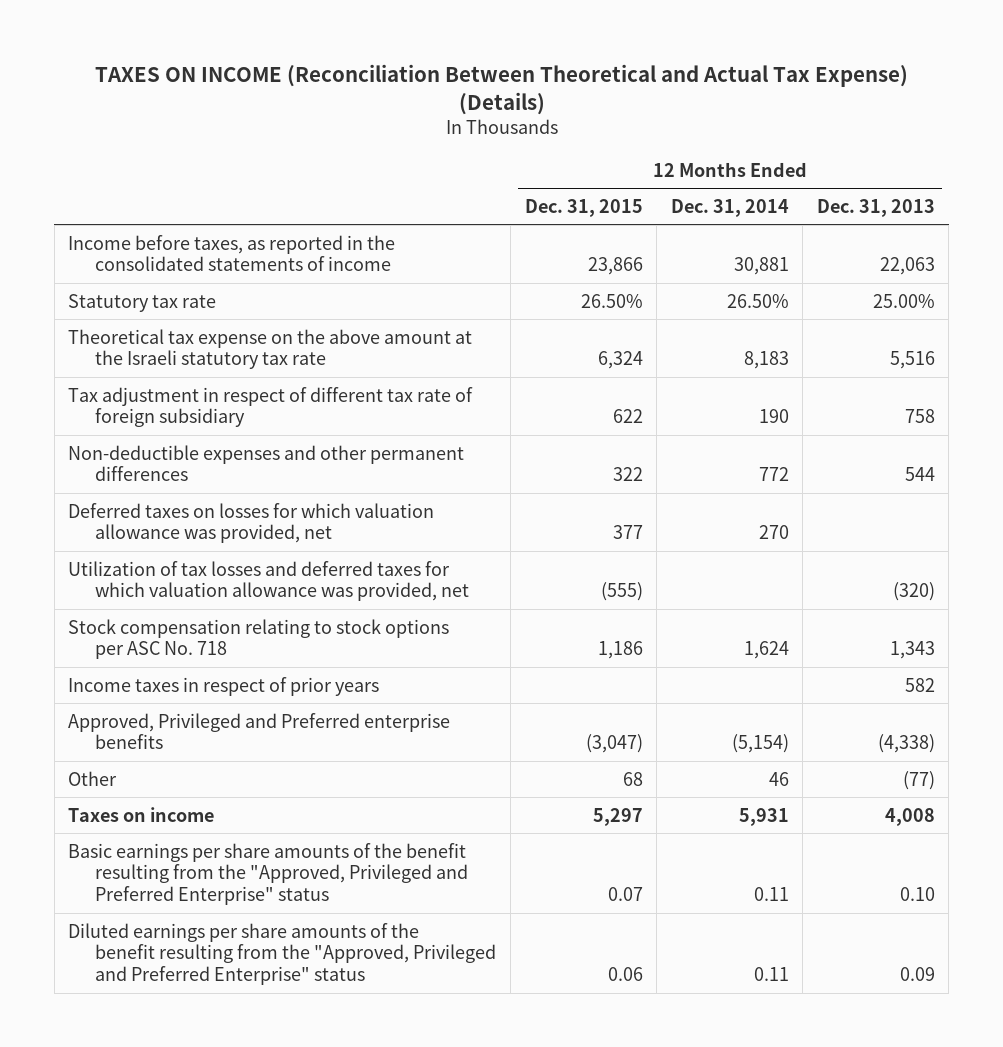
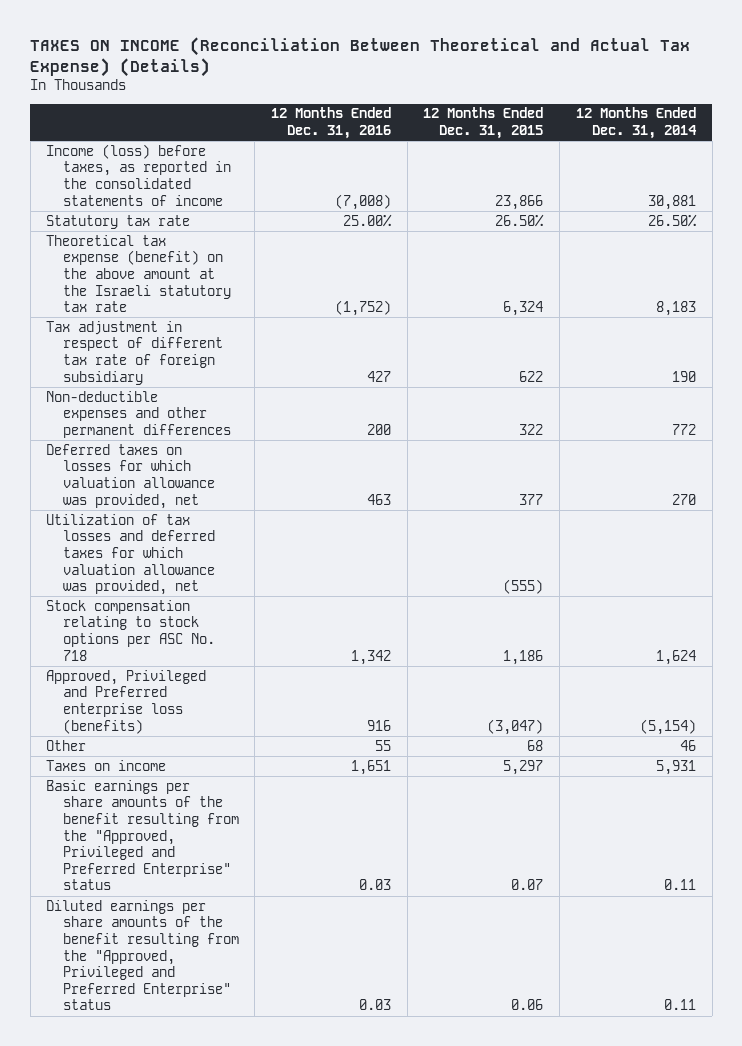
[816,198,935,217] Dec. 31, 2013 -> none
none -> [270,107,391,140] 12 Months Ended Dec. 31, 2016
[68,234,396,272] Income before taxes, as reported in the consolidated statements of income -> [46,143,231,206] Income (loss) before taxes, as reported in the consolidated statements of income
[68,328,473,370] Theoretical tax expense on the above amount at the Israeli statutory tax rate -> [46,234,231,313] Theoretical tax expense (benefit) on the above amount at the Israeli statutory tax rate
[68,676,380,696] Income taxes in respect of prior years -> none
[68,712,451,750] Approved, Privileged and Preferred enterprise benefits -> [46,669,207,734] Approved, Privileged and Preferred enterprise loss (benefits)

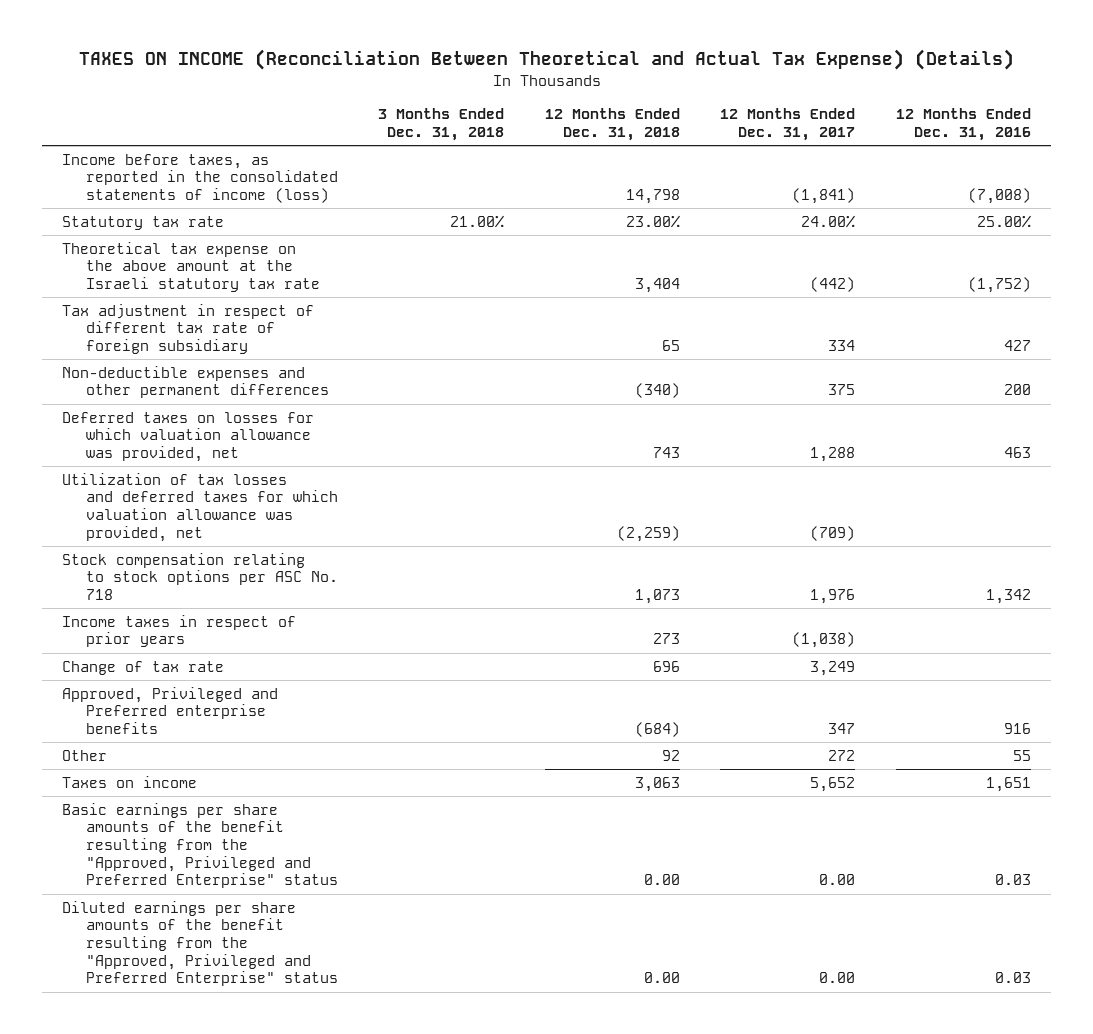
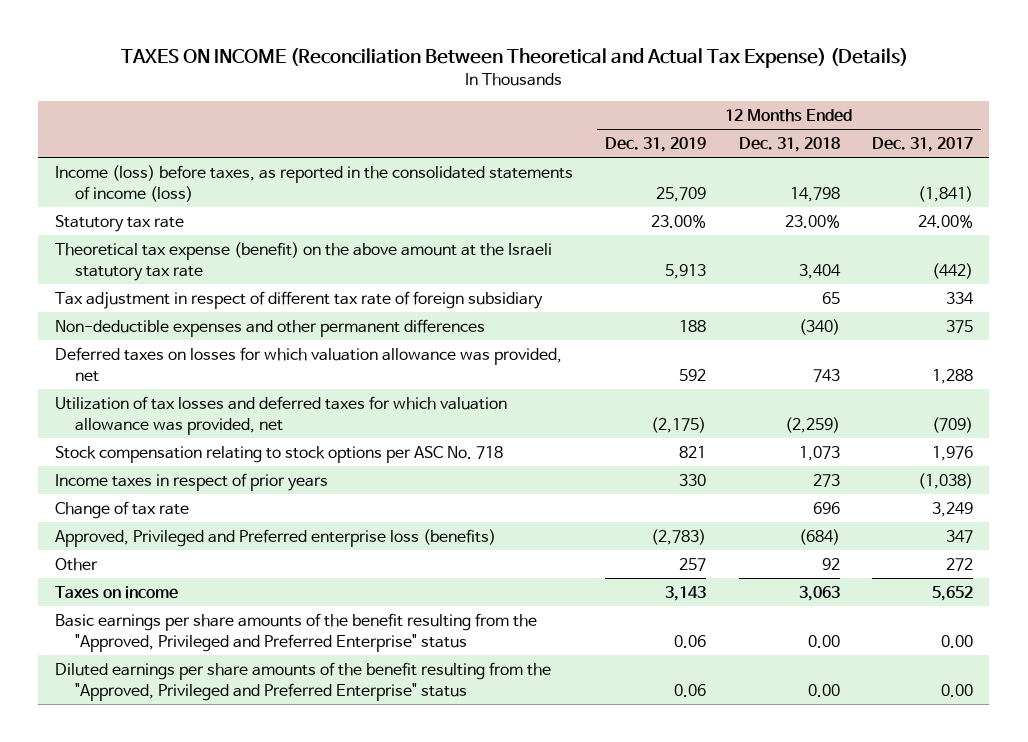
[378,108,505,141] 3 Months Ended Dec. 31, 2018 -> none
[896,108,1032,141] 12 Months Ended Dec. 31, 2016 -> none
none -> [605,137,707,153] Dec. 31, 2019
[62,153,338,204] Income before taxes, as reported in the consolidated statements of income (loss) -> [54,164,573,202] Income (loss) before taxes, as reported in the consolidated statements of income (loss)
[62,241,320,293] Theoretical tax expense on the above amount at the Israeli statutory tax rate -> [54,241,552,281] Theoretical tax expense (benefit) on the above amount at the Israeli statutory tax rate
[62,686,279,735] Approved, Privileged and Preferred enterprise benefits -> [54,528,496,547] Approved, Privileged and Preferred enterprise loss (benefits)

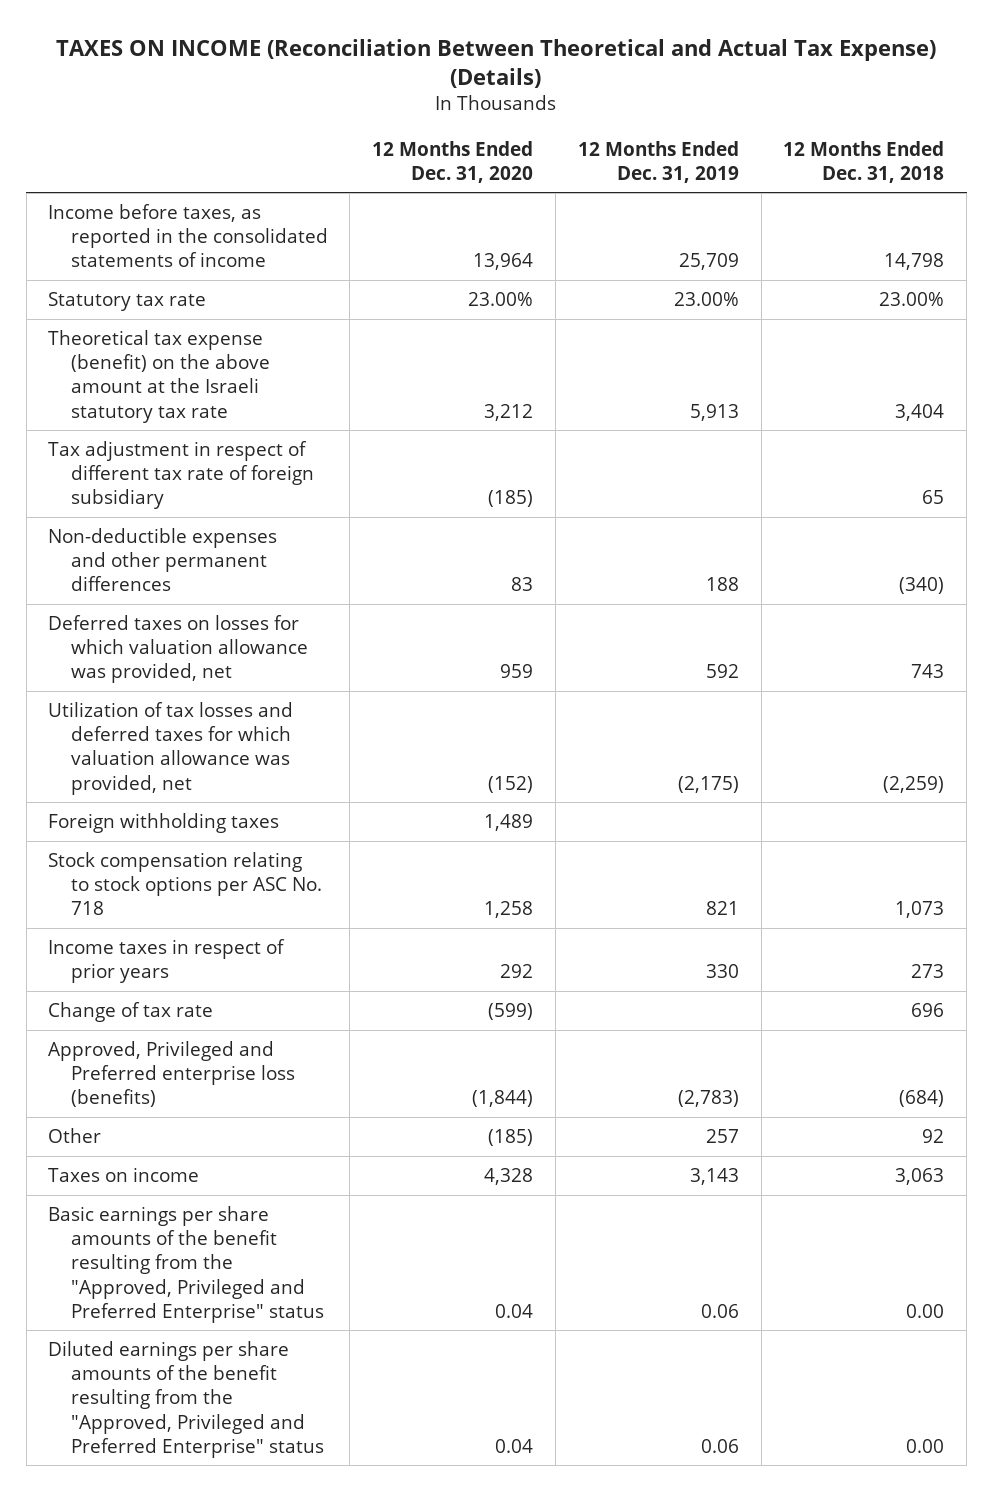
[872,137,974,153] Dec. 31, 2017 -> none
none -> [372,140,534,183] 12 Months Ended Dec. 31, 2020
[54,164,573,202] Income (loss) before taxes, as reported in the consolidated statements of income (loss) -> [48,204,328,268] Income before taxes, as reported in the consolidated statements of income
none -> [48,813,280,834] Foreign withholding taxes

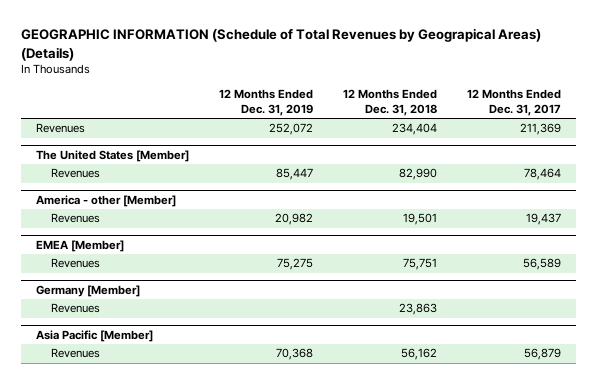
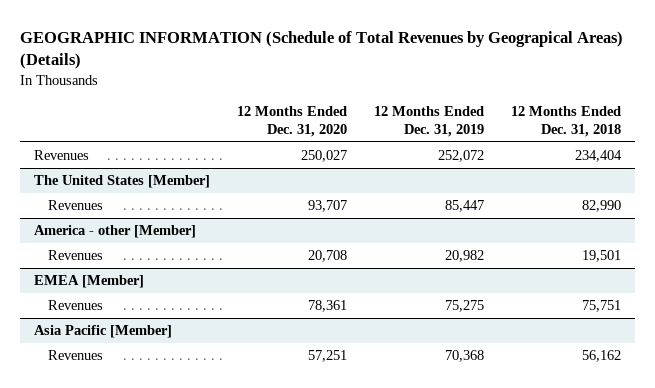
[466,89,561,116] 12 Months Ended Dec. 31, 2017 -> none
none -> [237,106,348,138] 12 Months Ended Dec. 31, 2020
[36,284,141,297] Germany [Member] -> none
[50,303,100,314] Revenues -> none

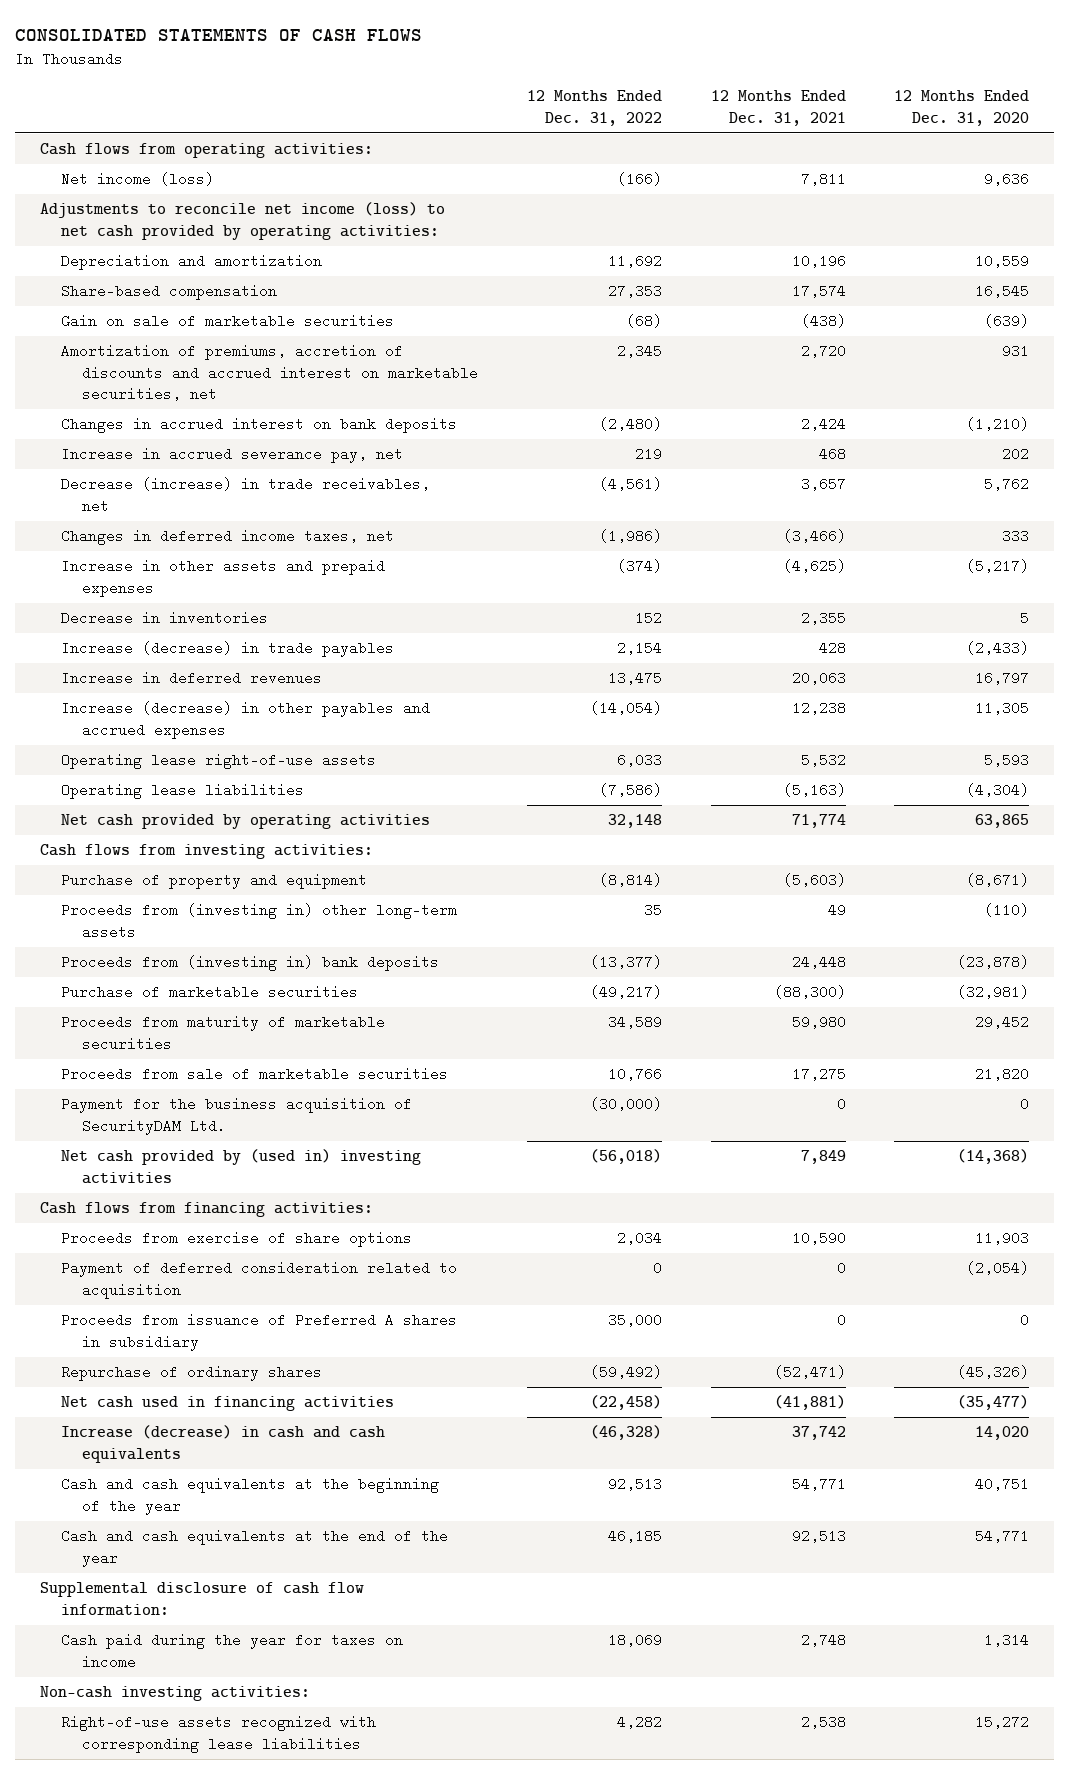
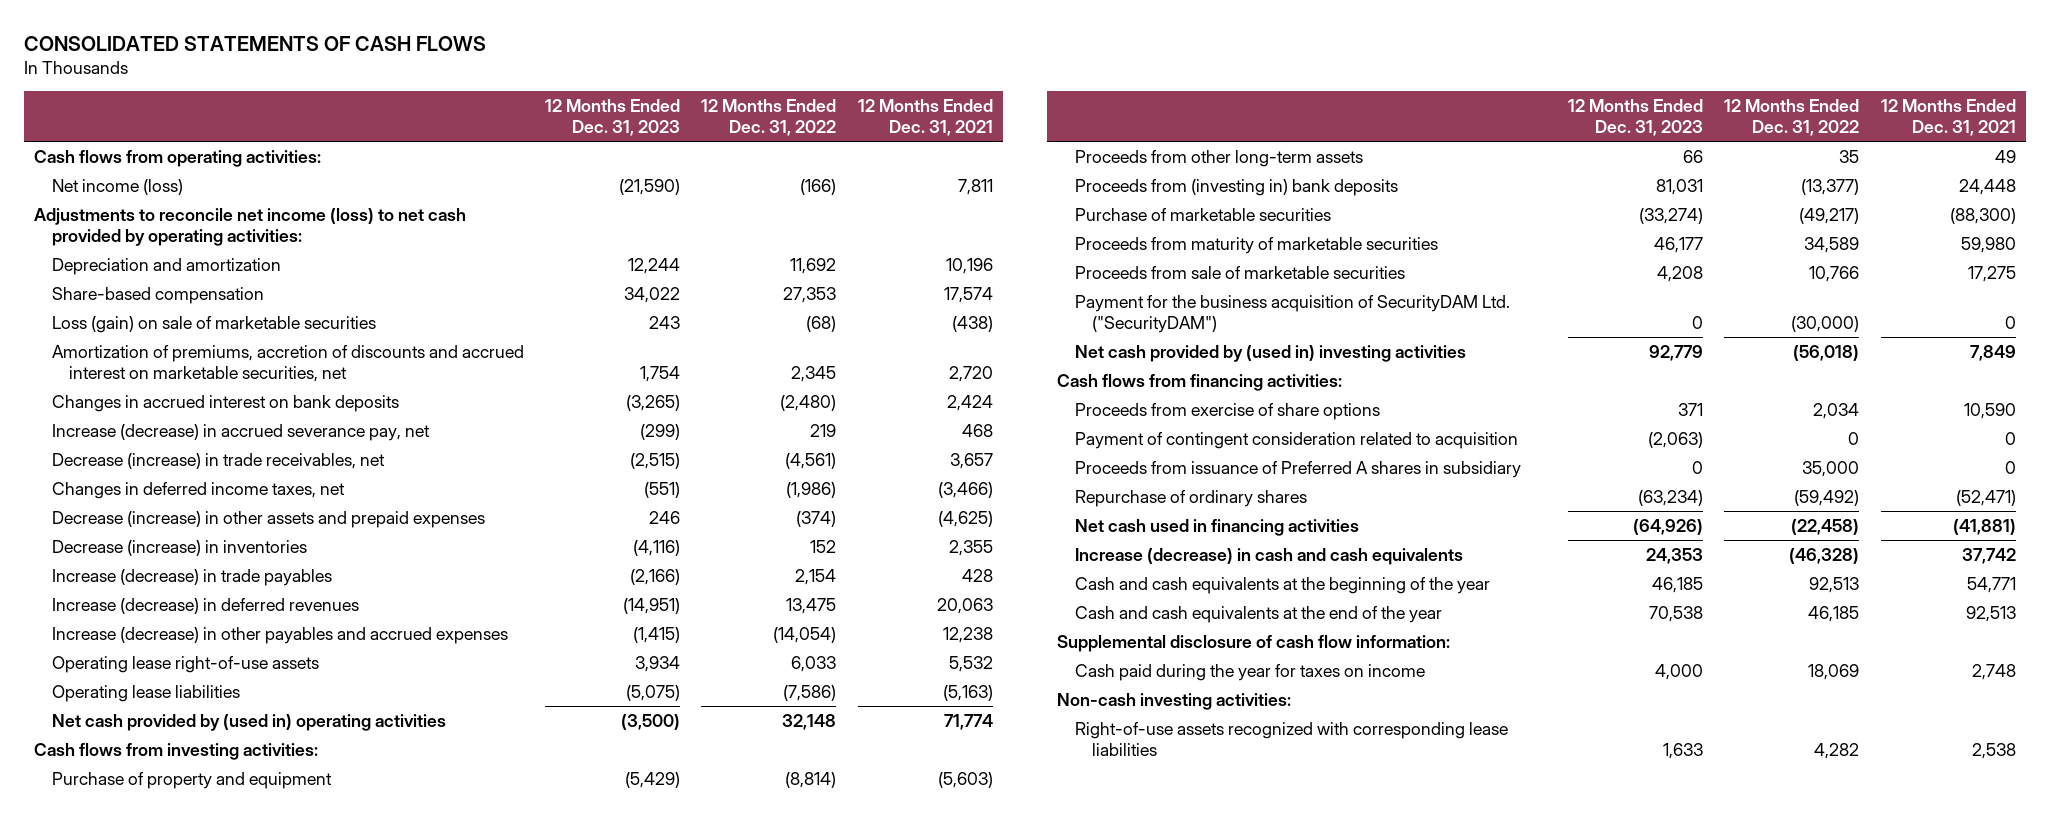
[894,90,1030,126] 12 Months Ended Dec. 31, 2020 -> none
none -> [544,98,680,137] 12 Months Ended Dec. 31, 2023
[61,314,395,329] Gain on sale of marketable securities -> [51,315,376,333] Loss (gain) on sale of marketable securities
[61,447,404,464] Increase in accrued severance pay, net -> [51,423,430,441] Increase (decrease) in accrued severance pay, net
[61,559,386,597] Increase in other assets and prepaid expenses -> [51,510,485,528] Decrease (increase) in other assets and prepaid expenses
[61,611,269,626] Decrease in inventories -> [51,539,307,556] Decrease (increase) in inventories
[61,671,323,686] Increase in deferred revenues -> [51,597,359,614] Increase (decrease) in deferred revenues
[61,814,431,830] Net cash provided by operating activities -> [51,713,446,731] Net cash provided by (used in) operating activities
[61,903,458,939] Proceeds from (investing in) other long-term assets -> [1074,149,1363,167] Proceeds from other long-term assets
[61,1097,413,1135] Payment for the business acquisition of SecurityDAM Ltd. -> [1074,294,1510,334] Payment for the business acquisition of SecurityDAM Ltd. ("SecurityDAM")
[61,1261,458,1299] Payment of deferred consideration related to acquisition -> [1074,431,1518,449] Payment of contingent consideration related to acquisition

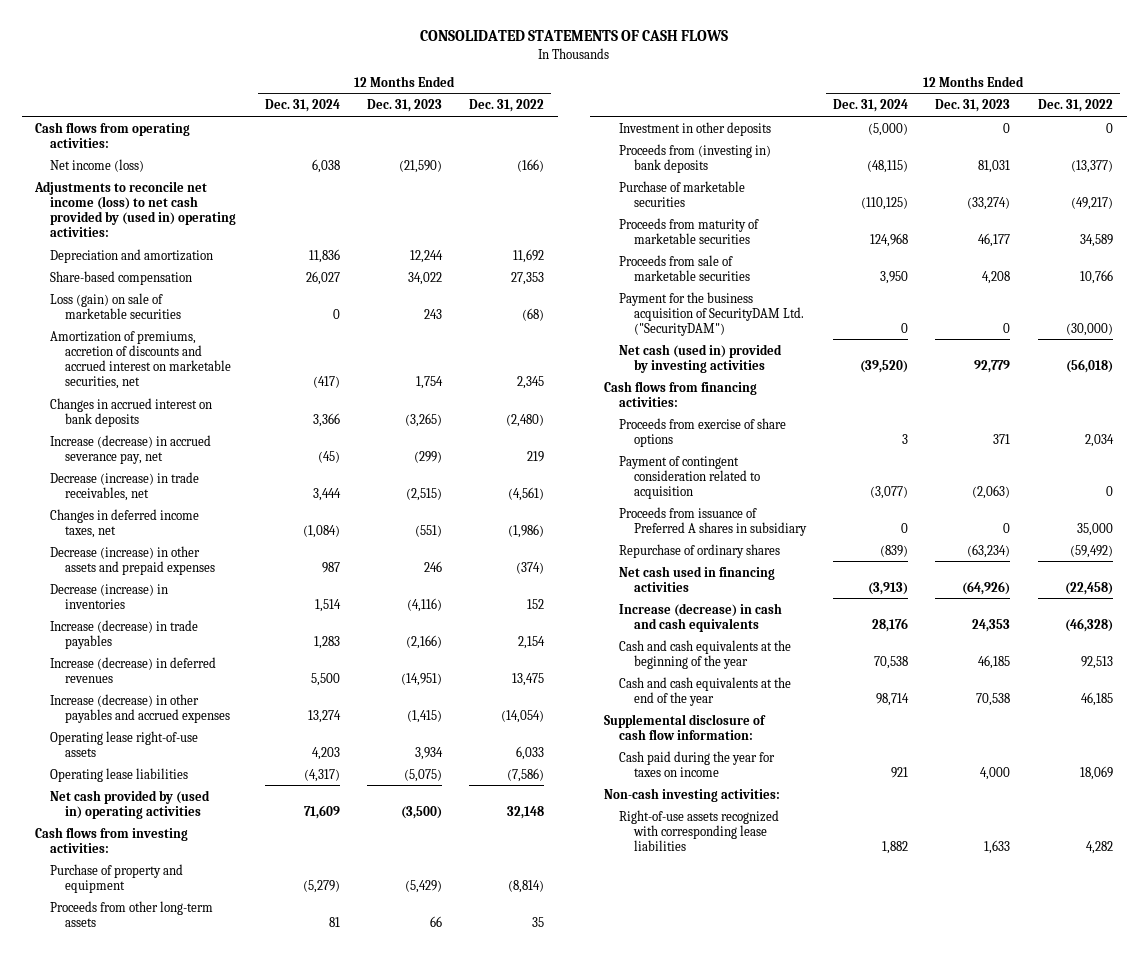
[857,98,993,137] 12 Months Ended Dec. 31, 2021 -> none
none -> [264,99,340,113] Dec. 31, 2024
[34,207,467,247] Adjustments to reconcile net income (loss) to net cash provided by operating activities: -> [34,180,237,237] Adjustments to reconcile net income (loss) to net cash provided by (used in) operating activities:
none -> [618,121,771,136] Investment in other deposits
[1074,344,1466,362] Net cash provided by (used in) investing activities -> [618,343,782,373] Net cash (used in) provided by investing activities

